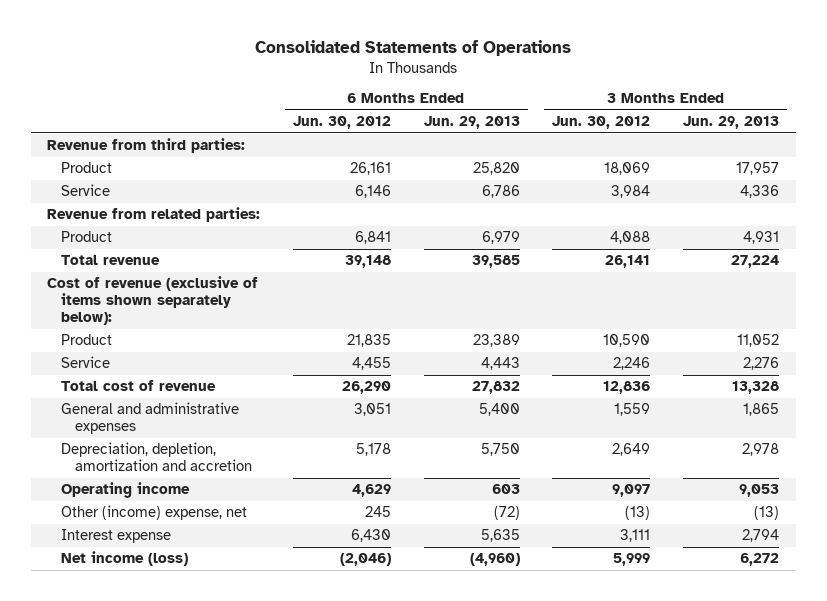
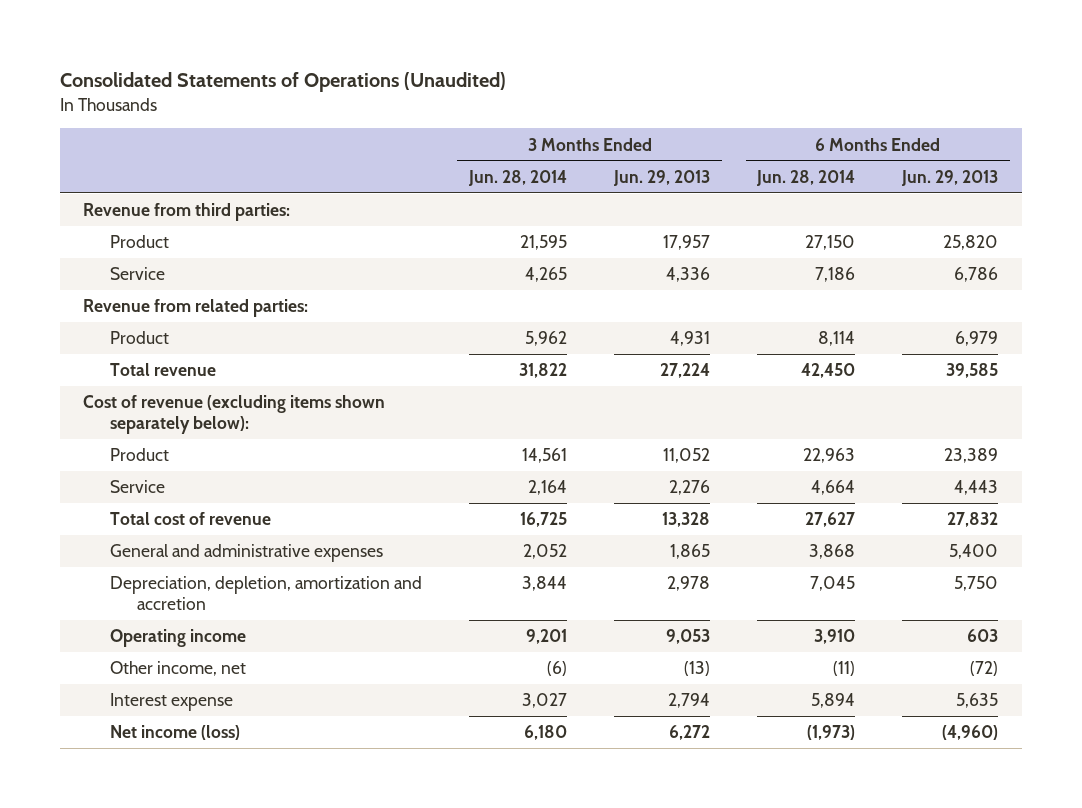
[255,40,572,57] Consolidated Statements of Operations -> [59,71,506,92] Consolidated Statements of Operations (Unaudited)
[293,116,392,130] Jun. 30, 2012 -> none
[552,116,651,130] Jun. 30, 2012 -> none
none -> [468,169,568,186] Jun. 28, 2014
none -> [756,169,856,186] Jun. 28, 2014
[47,276,259,326] Cost of revenue (exclusive of items shown separately below): -> [83,395,386,435] Cost of revenue (excluding items shown separately below):
[61,505,248,521] Other (income) expense, net -> [110,661,247,677] Other income, net

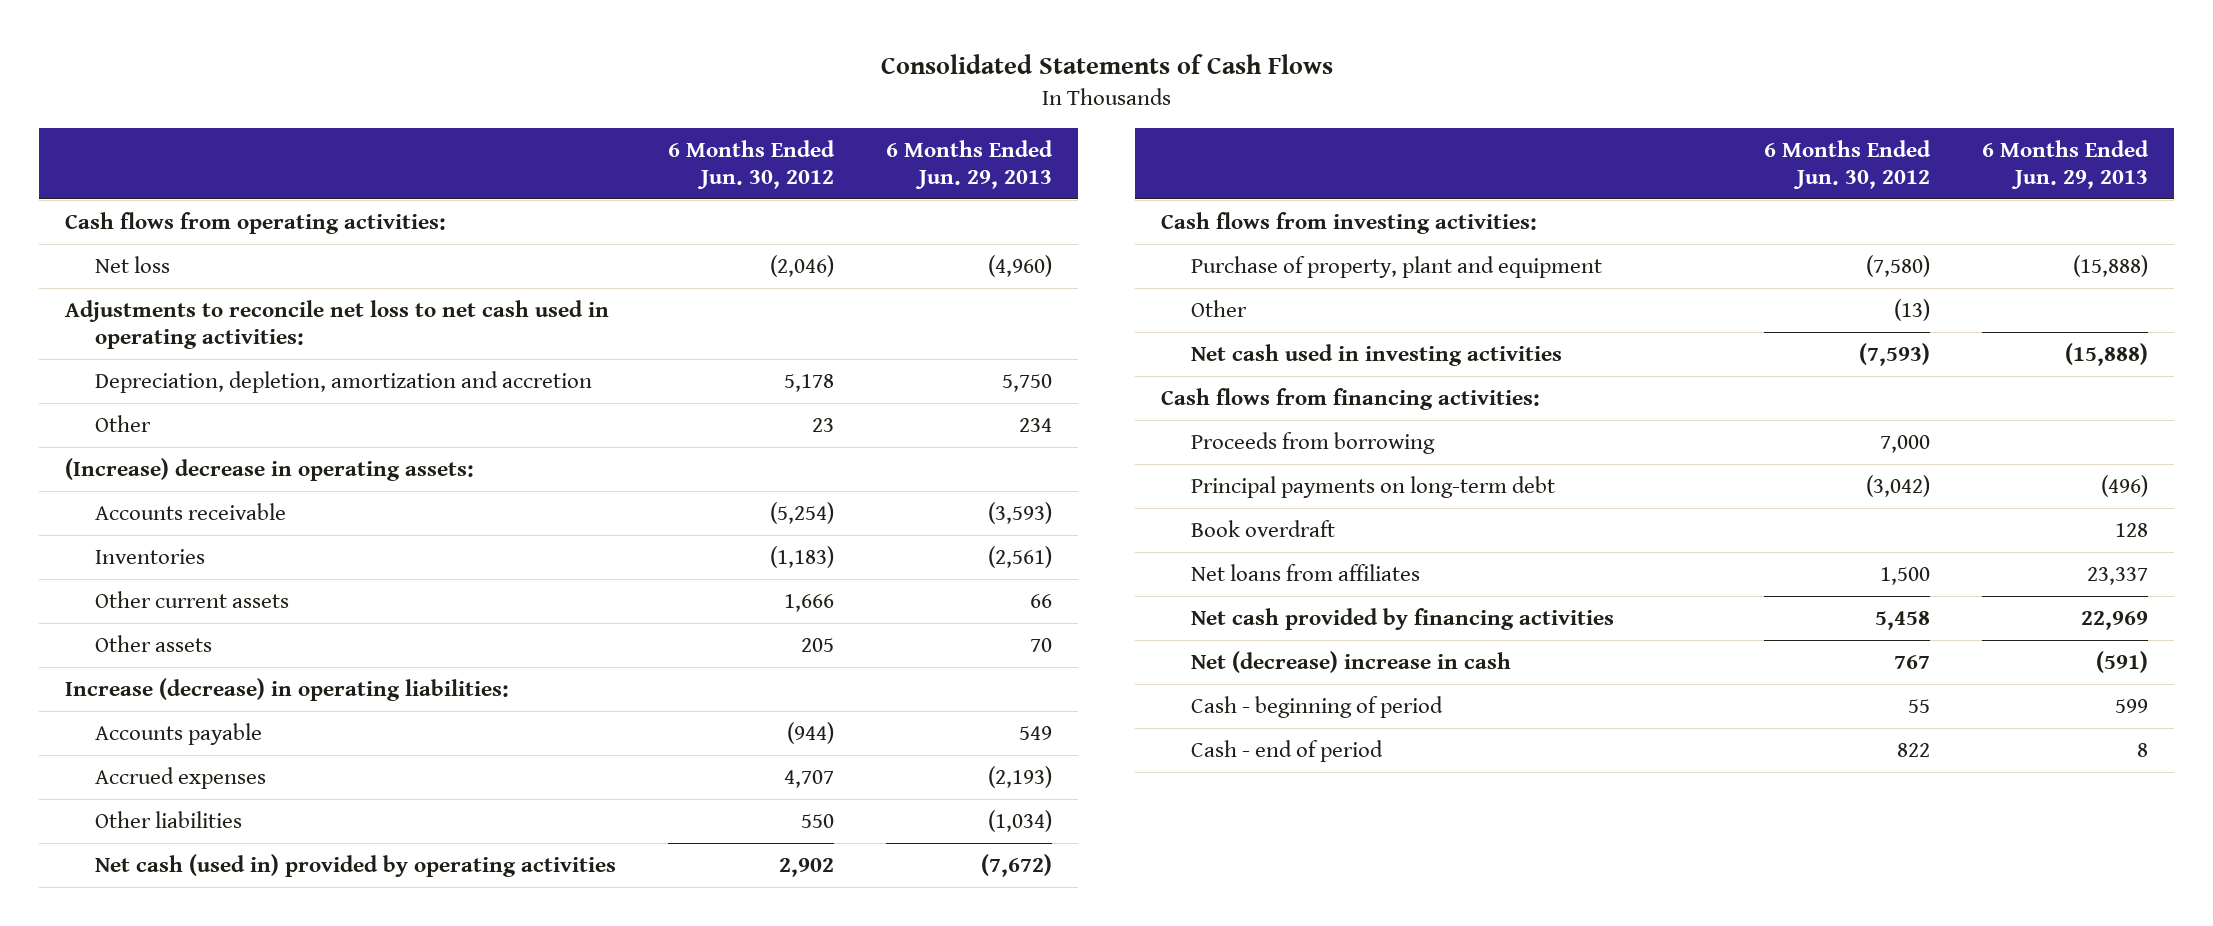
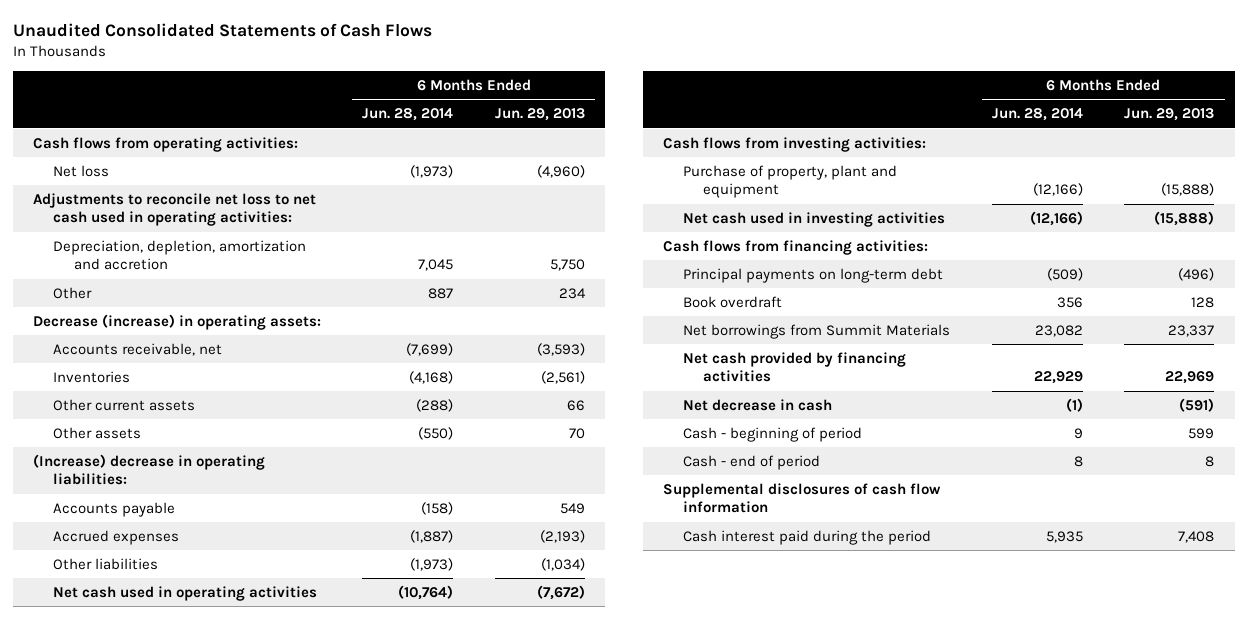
[880,54,1333,75] Consolidated Statements of Cash Flows -> [12,23,432,38] Unaudited Consolidated Statements of Cash Flows
[667,139,835,189] 6 Months Ended Jun. 30, 2012 -> none
none -> [362,108,454,122] Jun. 28, 2014
[64,458,474,482] (Increase) decrease in operating assets: -> [33,313,322,330] Decrease (increase) in operating assets:
[94,503,286,521] Accounts receivable -> [53,342,223,356] Accounts receivable, net
[64,678,509,702] Increase (decrease) in operating liabilities: -> [33,453,266,486] (Increase) decrease in operating liabilities:
[94,854,616,878] Net cash (used in) provided by operating activities -> [53,585,318,601] Net cash used in operating activities
[1191,300,1248,318] Other -> none
[1191,432,1436,455] Proceeds from borrowing -> none
[1191,564,1421,582] Net loans from affiliates -> [683,323,951,339] Net borrowings from Summit Materials
[1191,651,1512,674] Net (decrease) increase in cash -> [683,398,833,411] Net decrease in cash
none -> [663,482,942,514] Supplemental disclosures of cash flow information
none -> [683,529,932,545] Cash interest paid during the period

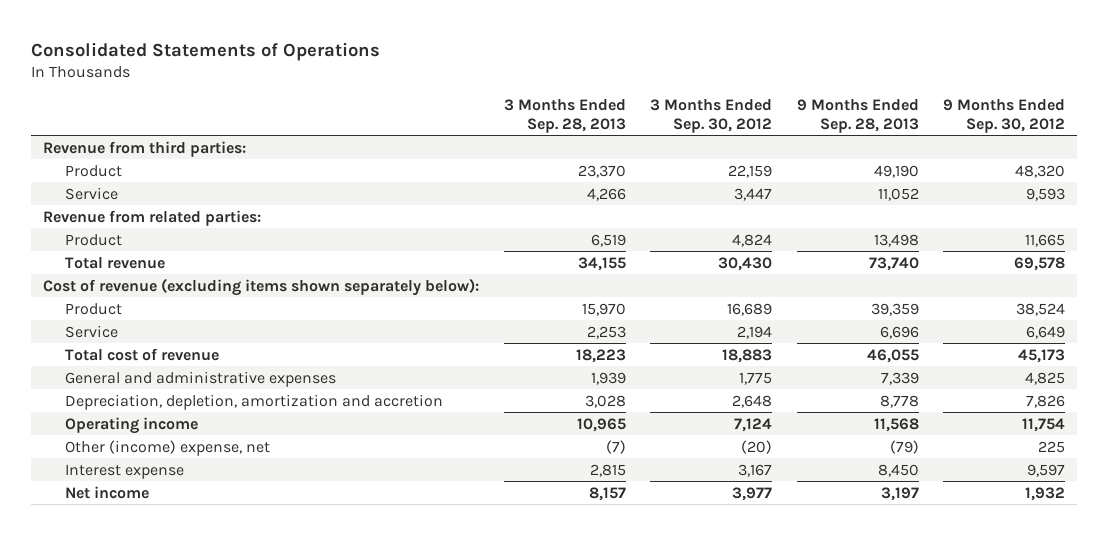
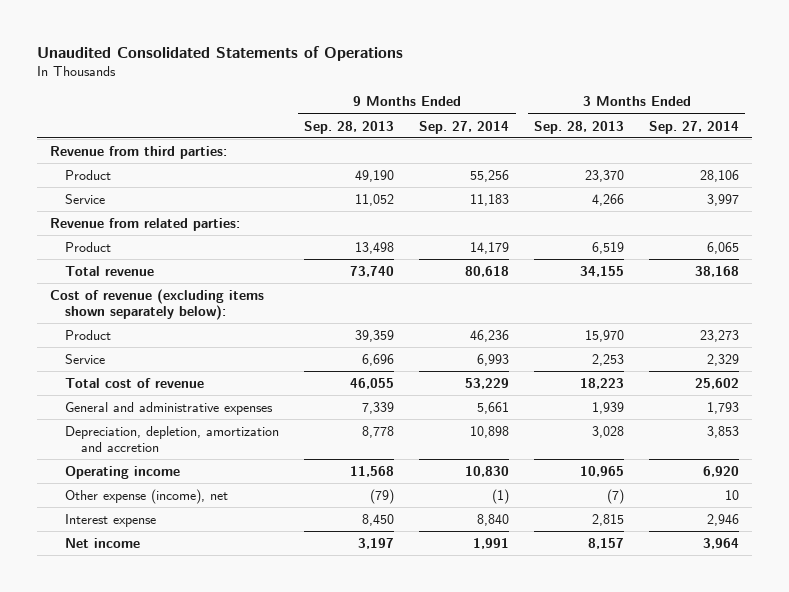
[31,41,381,61] Consolidated Statements of Operations -> [37,46,404,62] Unaudited Consolidated Statements of Operations
[650,98,773,133] 3 Months Ended Sep. 30, 2012 -> none
[943,98,1066,133] 9 Months Ended Sep. 30, 2012 -> none
none -> [419,120,510,134] Sep. 27, 2014
none -> [649,120,740,134] Sep. 27, 2014
[64,439,270,456] Other (income) expense, net -> [65,488,229,504] Other expense (income), net

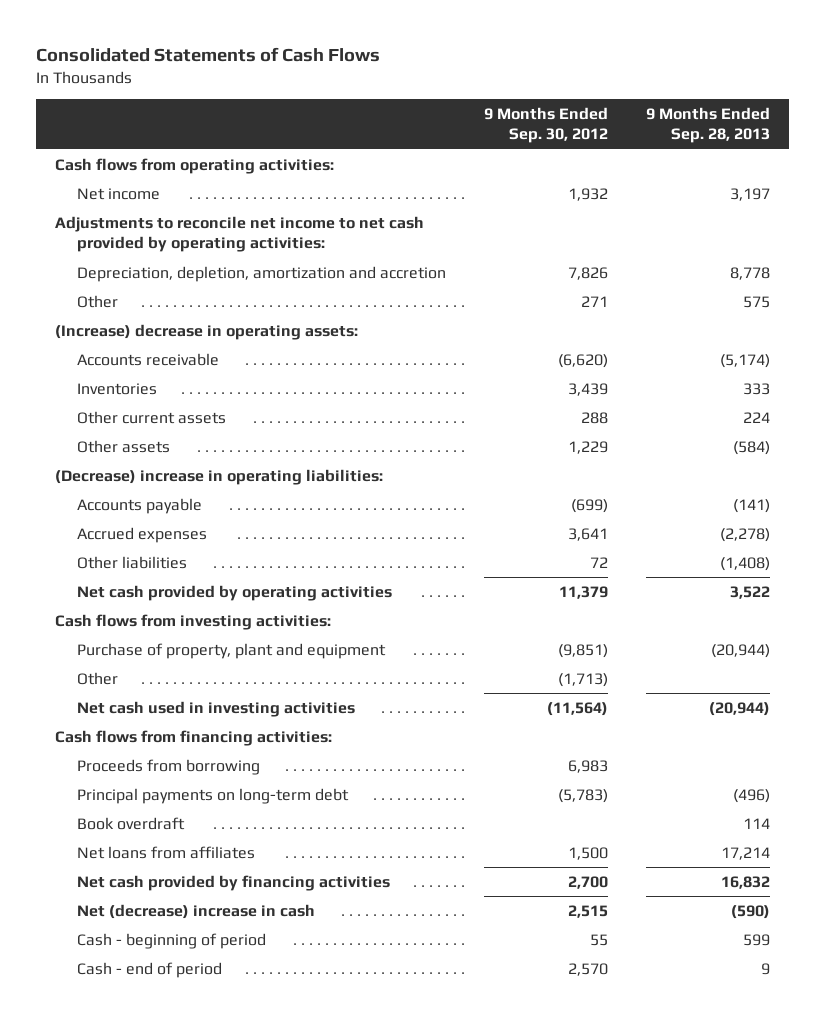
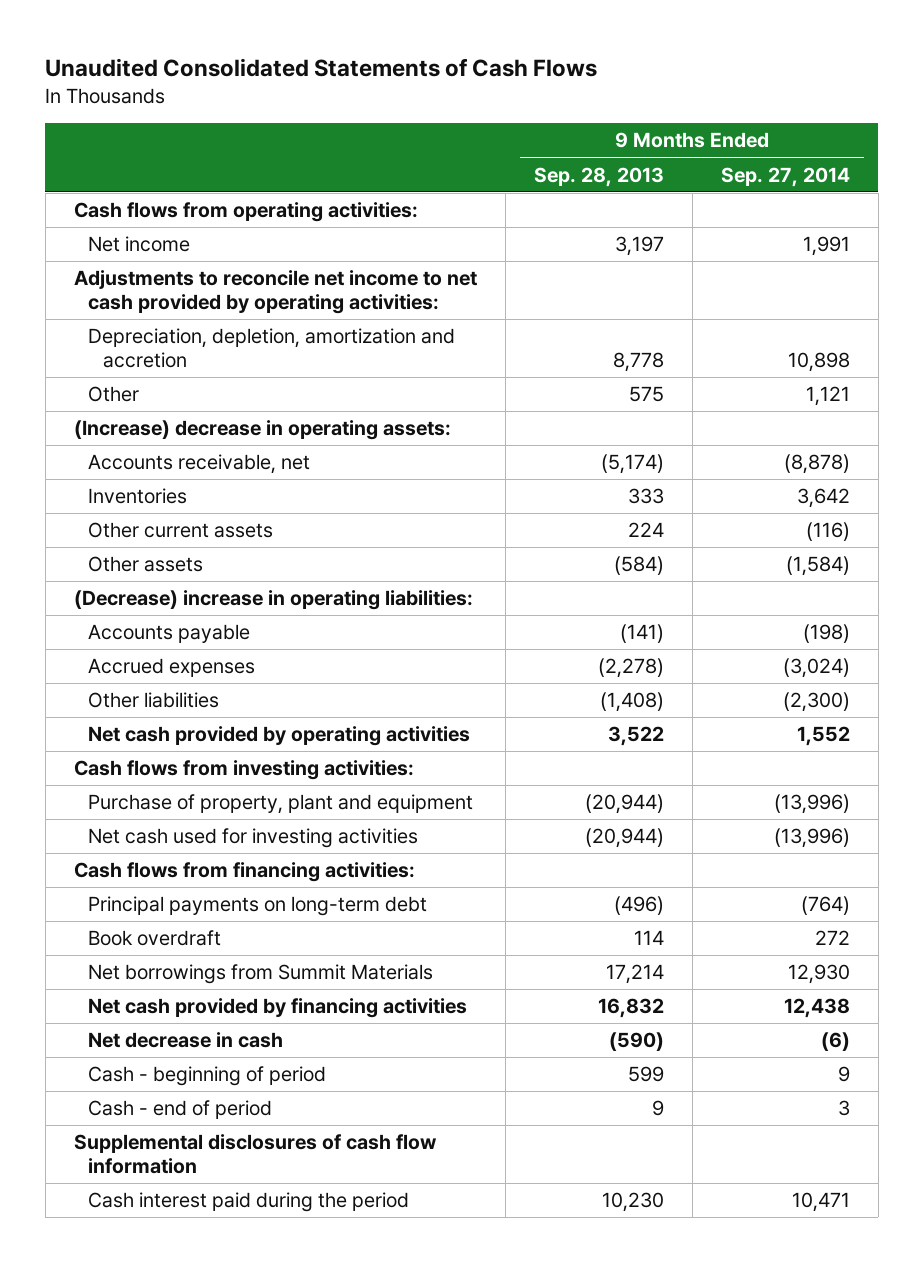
[35,46,380,62] Consolidated Statements of Cash Flows -> [45,58,598,78] Unaudited Consolidated Statements of Cash Flows
[484,106,609,144] 9 Months Ended Sep. 30, 2012 -> none
none -> [720,166,850,187] Sep. 27, 2014
[77,352,220,366] Accounts receivable -> [88,454,311,475] Accounts receivable, net
[77,671,119,685] Other -> none
[77,700,356,717] Net cash used in investing activities -> [88,828,419,849] Net cash used for investing activities
[77,758,261,775] Proceeds from borrowing -> none
[77,845,256,859] Net loans from affiliates -> [88,964,434,985] Net borrowings from Summit Materials
[77,903,316,919] Net (decrease) increase in cash -> [88,1032,284,1049] Net decrease in cash
none -> [73,1134,437,1174] Supplemental disclosures of cash flow information
none -> [88,1192,410,1213] Cash interest paid during the period

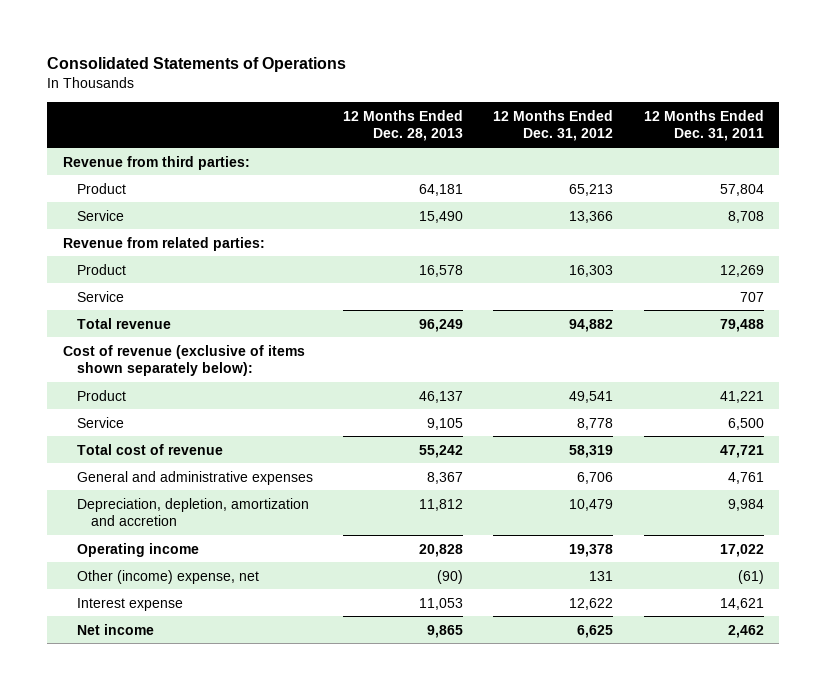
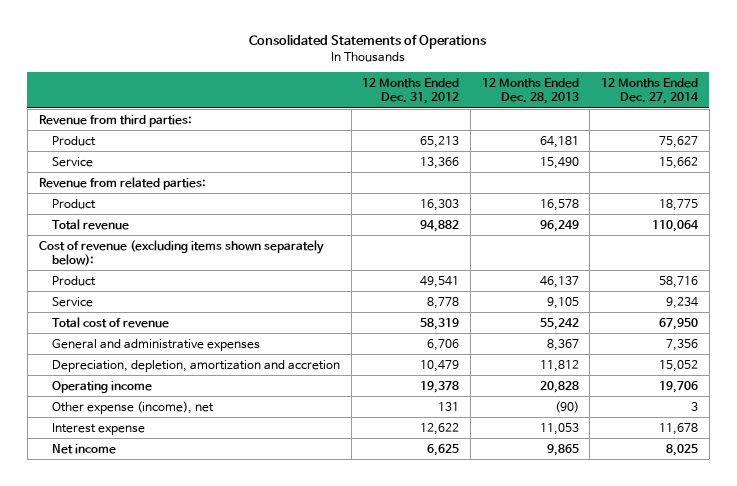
[643,109,764,142] 12 Months Ended Dec. 31, 2011 -> none
none -> [601,77,700,105] 12 Months Ended Dec. 27, 2014
[76,290,124,302] Service -> none
[62,344,305,376] Cost of revenue (exclusive of items shown separately below): -> [38,239,324,266] Cost of revenue (excluding items shown separately below):
[76,569,259,584] Other (income) expense, net -> [51,400,214,414] Other expense (income), net

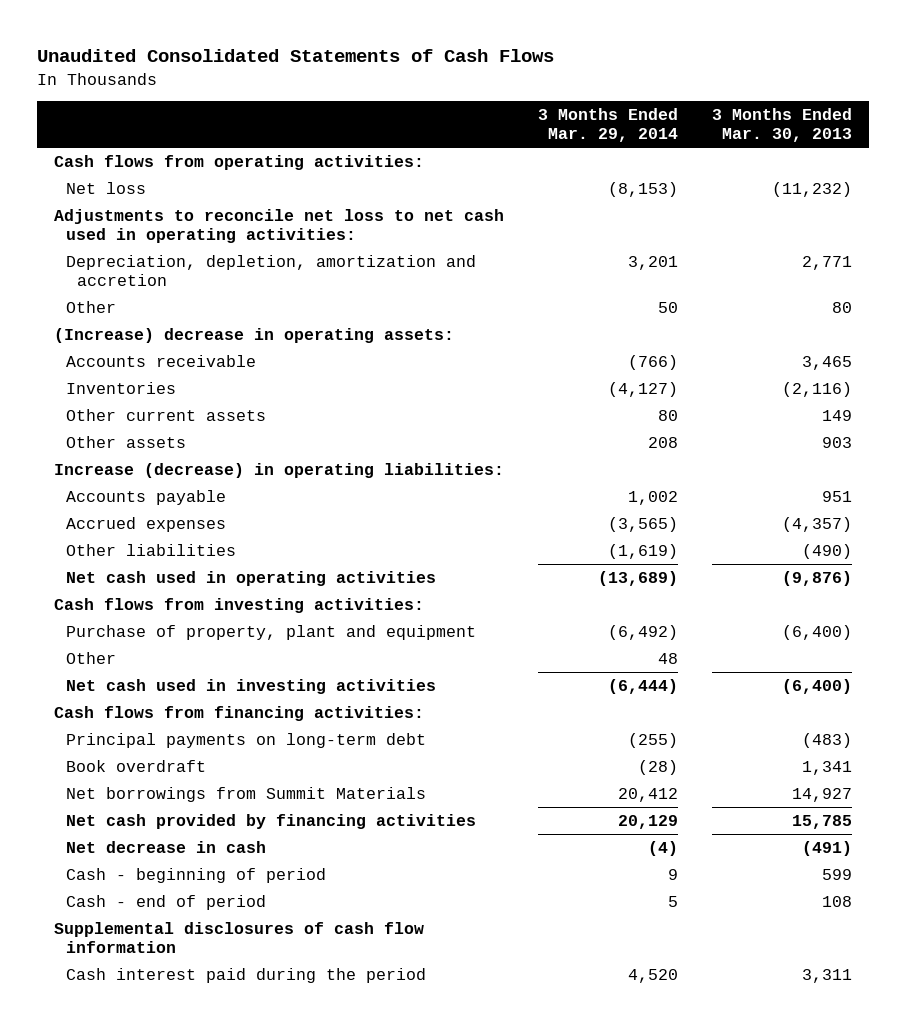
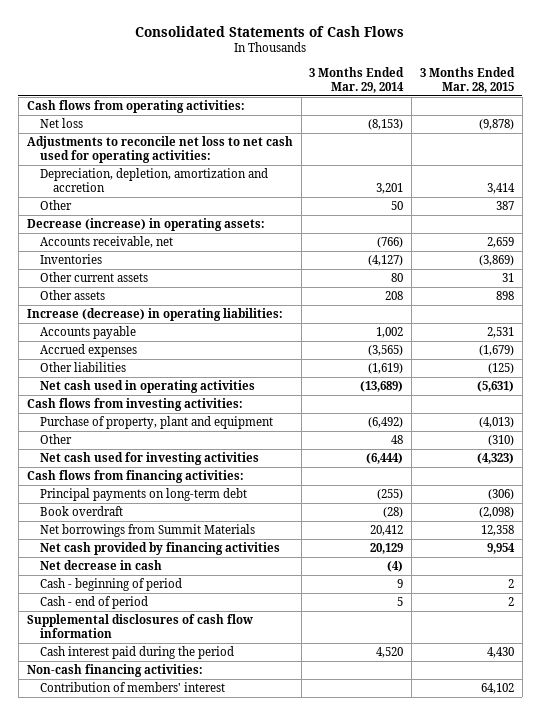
[36,49,554,63] Unaudited Consolidated Statements of Cash Flows -> [135,25,405,37] Consolidated Statements of Cash Flows
[711,107,852,143] 3 Months Ended Mar. 30, 2013 -> none
none -> [420,67,516,94] 3 Months Ended Mar. 28, 2015
[53,208,504,244] Adjustments to reconcile net loss to net cash used in operating activities: -> [26,136,293,163] Adjustments to reconcile net loss to net cash used for operating activities:
[53,327,454,343] (Increase) decrease in operating assets: -> [26,218,265,232] Decrease (increase) in operating assets:
[65,354,256,367] Accounts receivable -> [39,236,173,249] Accounts receivable, net
[65,678,436,694] Net cash used in investing activities -> [39,452,259,466] Net cash used for investing activities
none -> [26,664,203,678] Non-cash financing activities:
none -> [39,682,225,693] Contribution of members' interest

